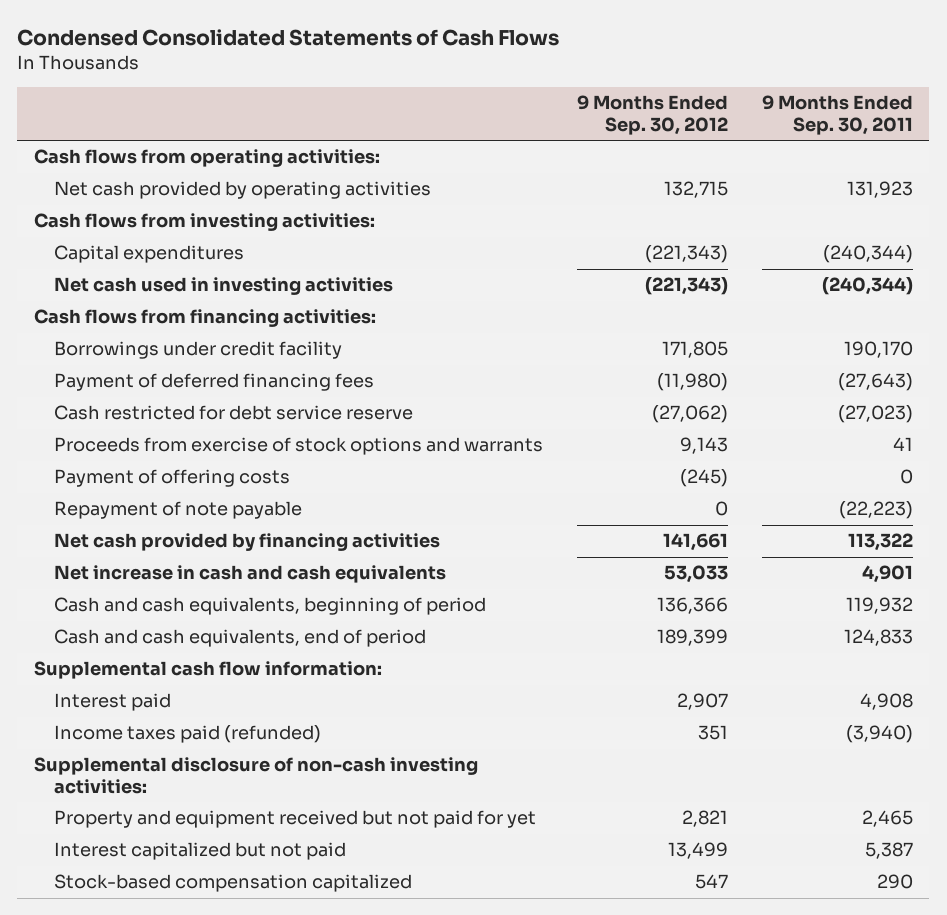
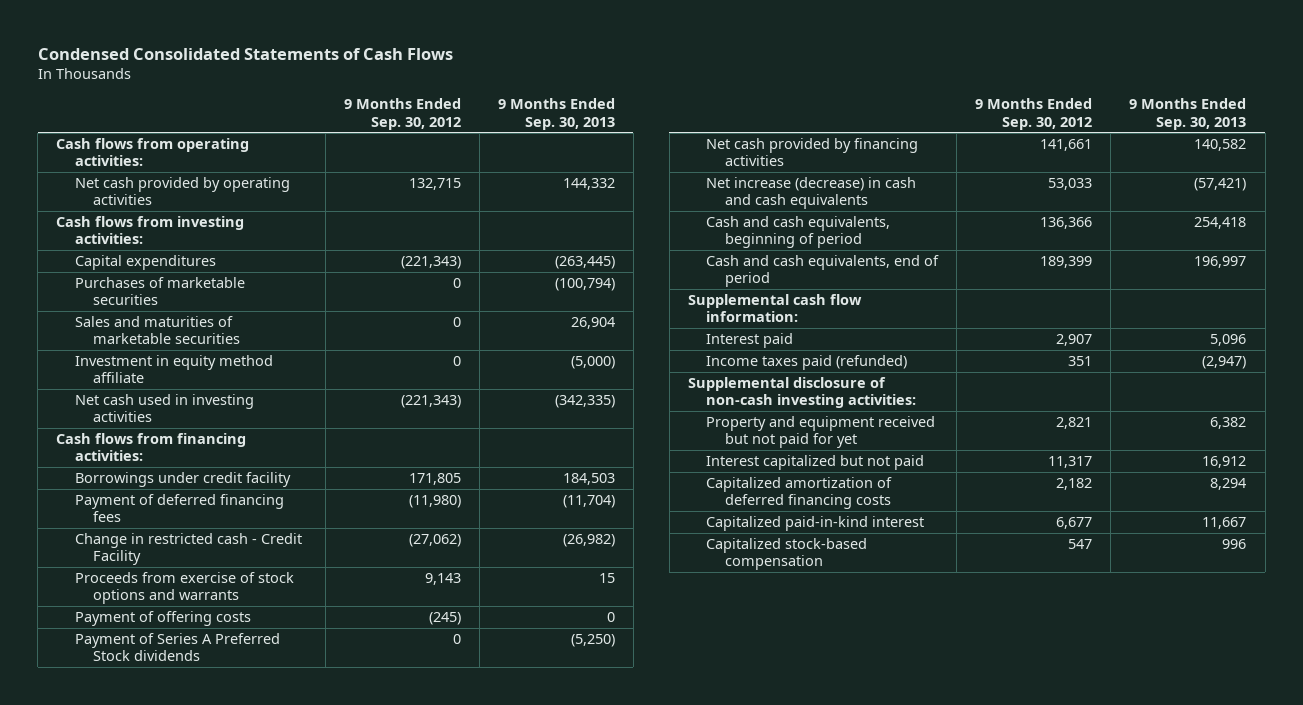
[761,95,913,135] 9 Months Ended Sep. 30, 2011 -> none
none -> [497,98,615,130] 9 Months Ended Sep. 30, 2013
none -> [74,276,245,306] Purchases of marketable securities
none -> [74,315,241,345] Sales and maturities of marketable securities
none -> [74,354,273,384] Investment in equity method affiliate
[54,405,414,421] Cash restricted for debt service reserve -> [74,532,302,566] Change in restricted cash - Credit Facility
[54,501,303,520] Repayment of note payable -> none
none -> [74,632,280,662] Payment of Series A Preferred Stock dividends
[54,565,447,584] Net increase in cash and cash equivalents -> [706,176,917,210] Net increase (decrease) in cash and cash equivalents
[667,842,728,860] 13,499 -> [1048,455,1093,468] 11,317
none -> [706,476,893,510] Capitalized amortization of deferred financing costs
none -> [706,515,925,531] Capitalized paid-in-kind interest
[54,874,413,893] Stock-based compensation capitalized -> [706,537,868,571] Capitalized stock-based compensation

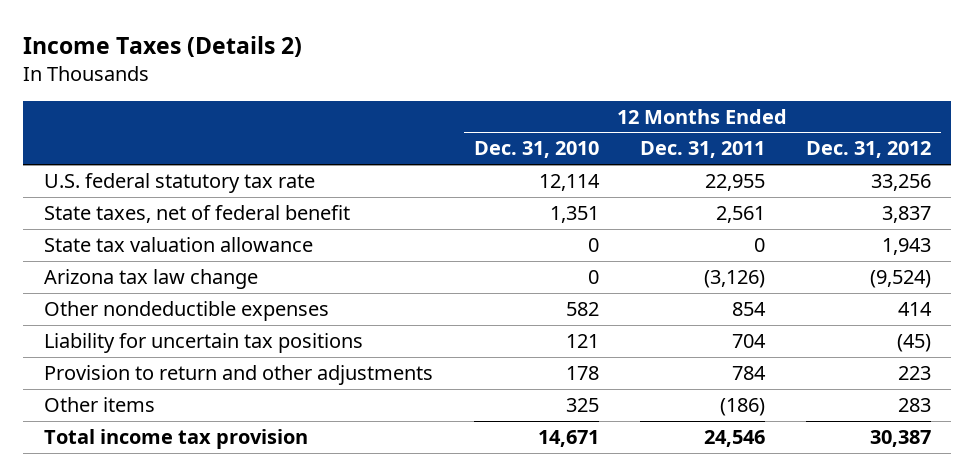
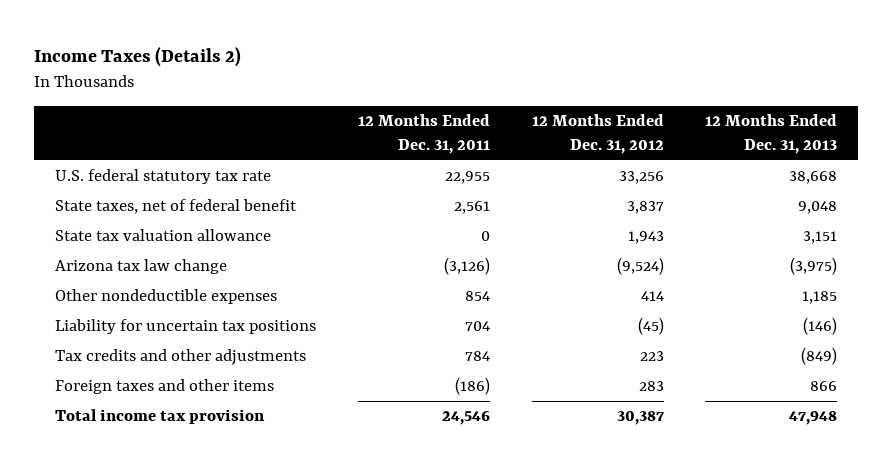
[473,141,599,159] Dec. 31, 2010 -> none
none -> [705,113,838,154] 12 Months Ended Dec. 31, 2013
[43,365,433,386] Provision to return and other adjustments -> [54,349,306,366] Tax credits and other adjustments
[43,397,155,413] Other items -> [54,379,274,395] Foreign taxes and other items

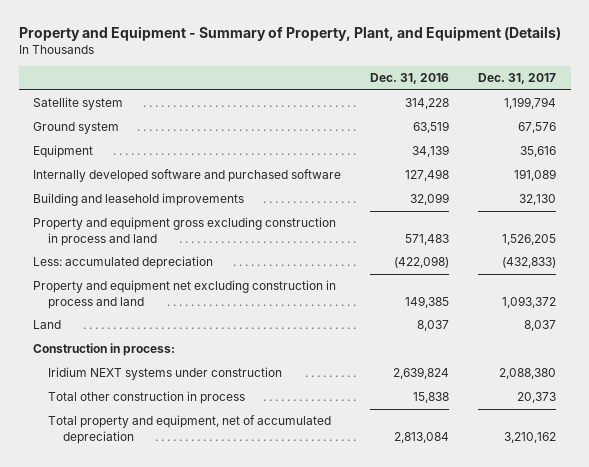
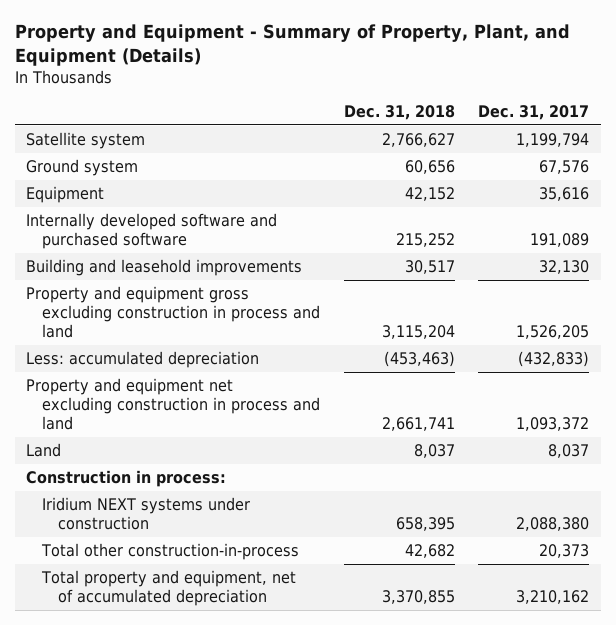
[370,73,450,85] Dec. 31, 2016 -> none
none -> [343,104,455,120] Dec. 31, 2018
[48,391,246,405] Total other construction in process -> [41,542,300,560] Total other construction-in-process

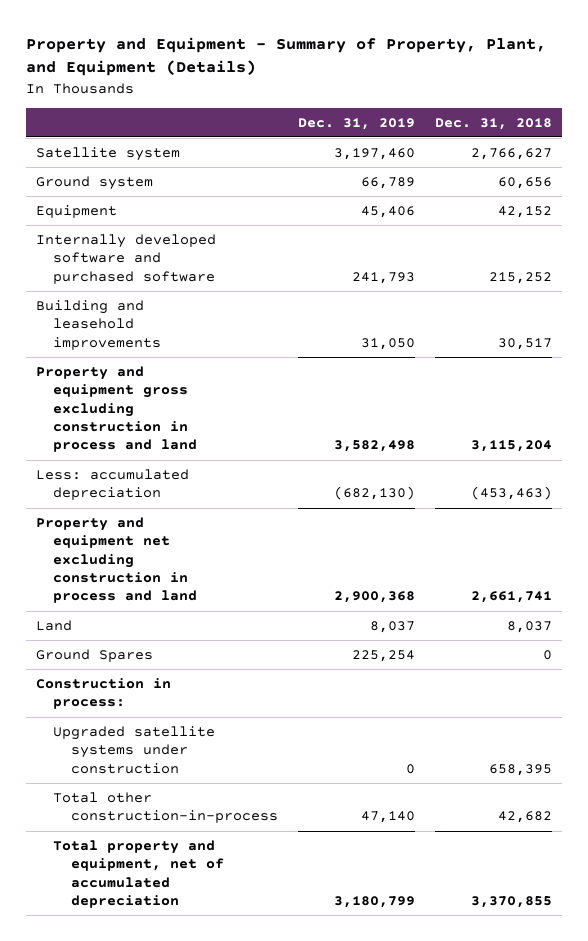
[478,104,590,120] Dec. 31, 2017 -> none
none -> [297,117,415,130] Dec. 31, 2019
none -> [35,649,153,663] Ground Spares
[42,496,251,531] Iridium NEXT systems under construction -> [53,726,216,774] Upgraded satellite systems under construction

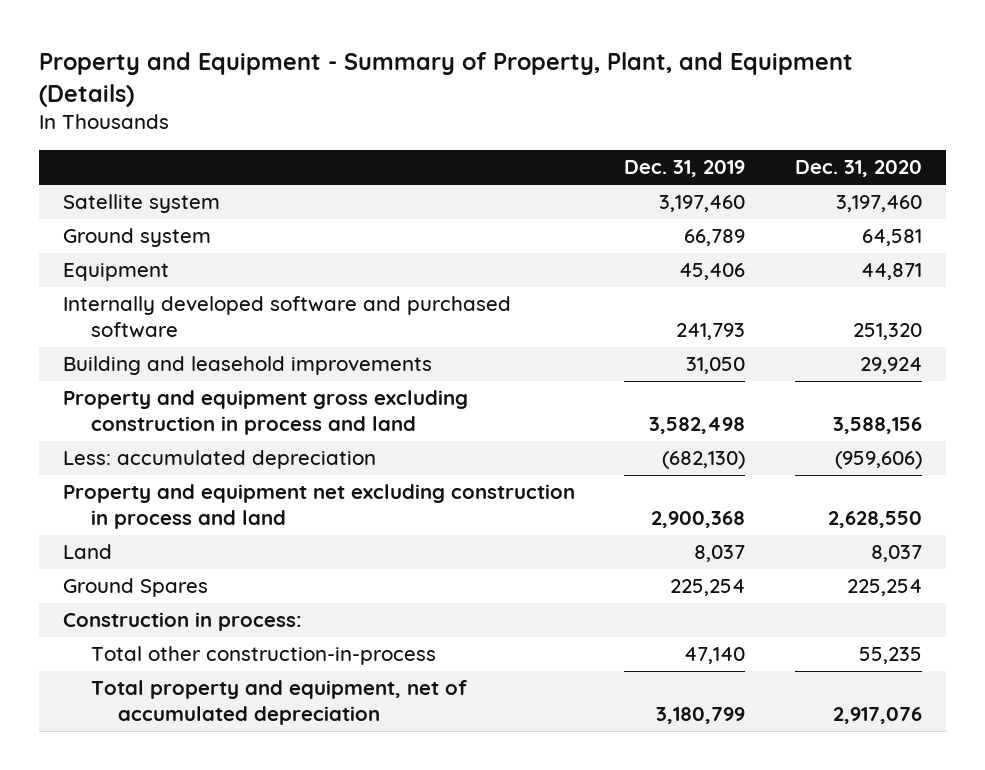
[435,117,553,130] Dec. 31, 2018 -> none
none -> [794,160,922,178] Dec. 31, 2020
[53,726,216,774] Upgraded satellite systems under construction -> none

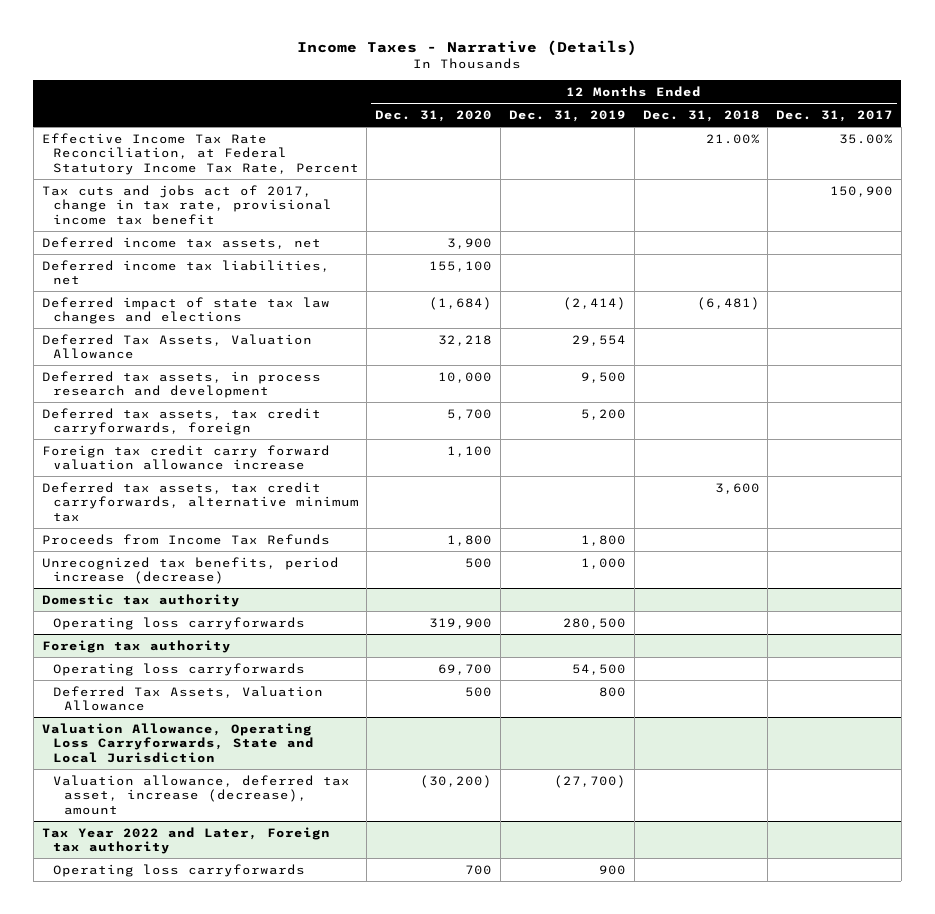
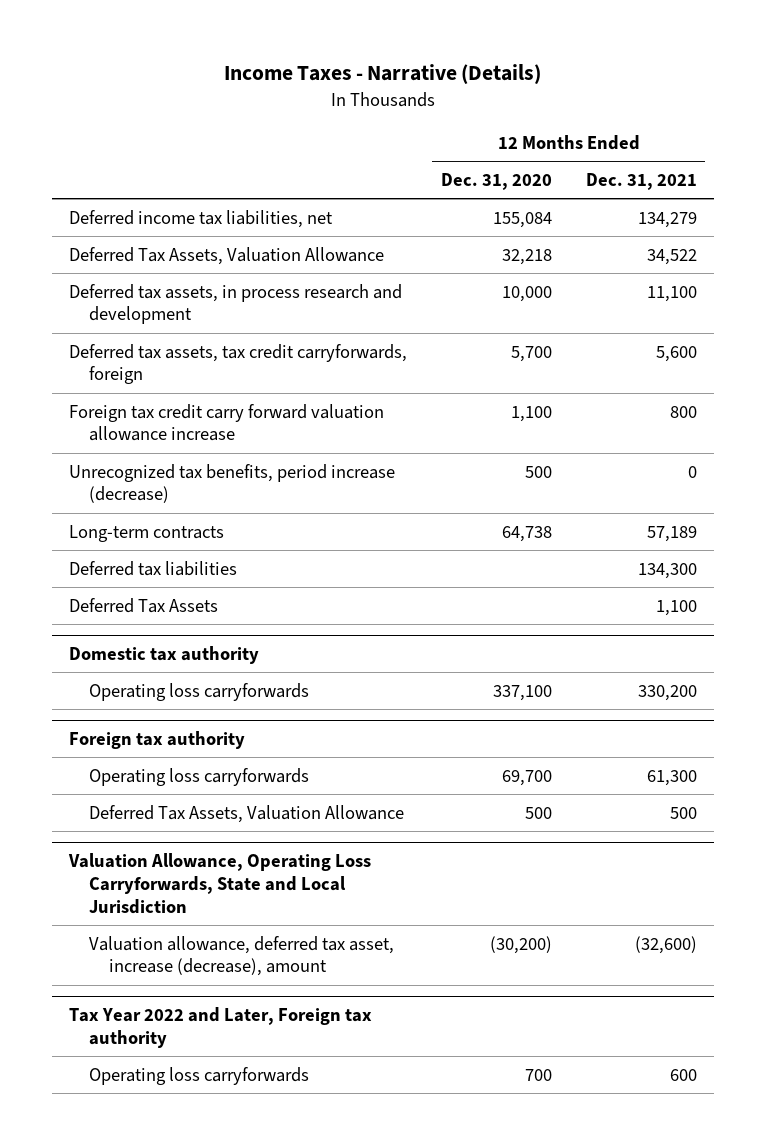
[508,110,626,123] Dec. 31, 2019 -> none
[642,110,760,123] Dec. 31, 2018 -> none
[776,110,894,123] Dec. 31, 2017 -> none
none -> [585,172,697,190] Dec. 31, 2021
[41,132,359,175] Effective Income Tax Rate Reconciliation, at Federal Statutory Income Tax Rate, Percent -> none
[41,184,332,225] Tax cuts and jobs act of 2017, change in tax rate, provisional income tax benefit -> none
[41,236,321,249] Deferred income tax assets, net -> none
[41,296,330,325] Deferred impact of state tax law changes and elections -> none
[429,260,493,272] 155,100 -> [492,211,552,228] 155,084
[41,481,359,522] Deferred tax assets, tax credit carryforwards, alternative minimum tax -> none
[41,533,330,545] Proceeds from Income Tax Refunds -> none
none -> [68,524,224,542] Long-term contracts
none -> [68,560,237,576] Deferred tax liabilities
none -> [68,597,218,613] Deferred Tax Assets
[429,617,493,629] 319,900 -> [492,684,552,701] 337,100

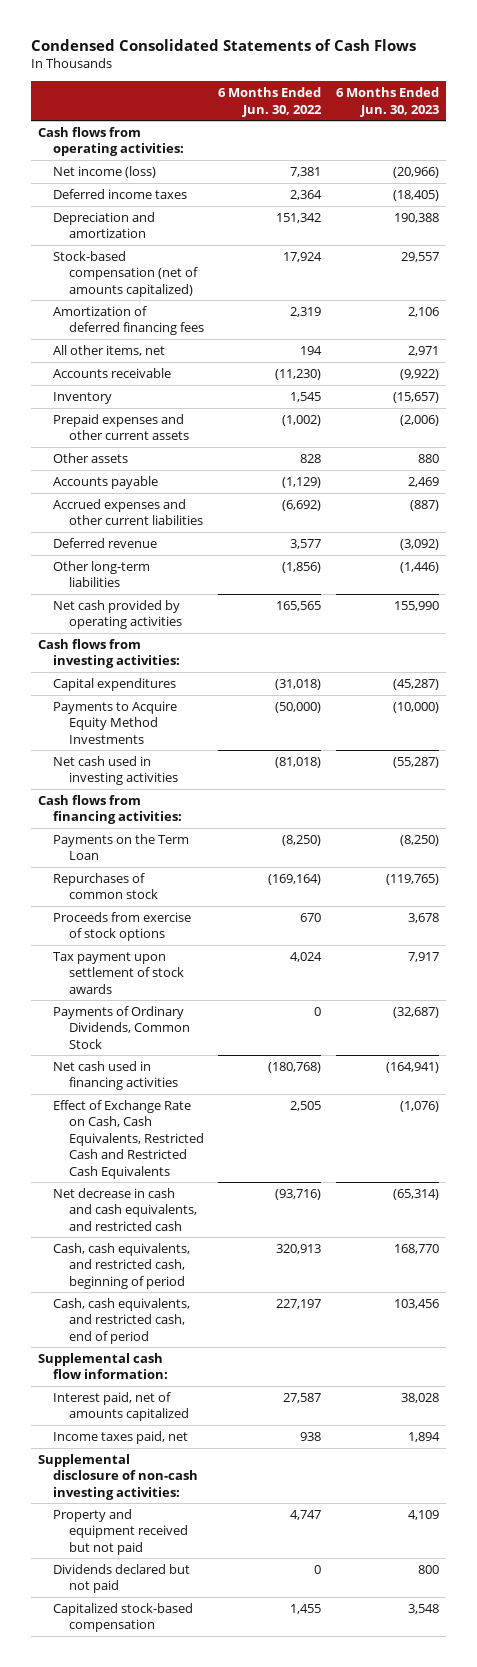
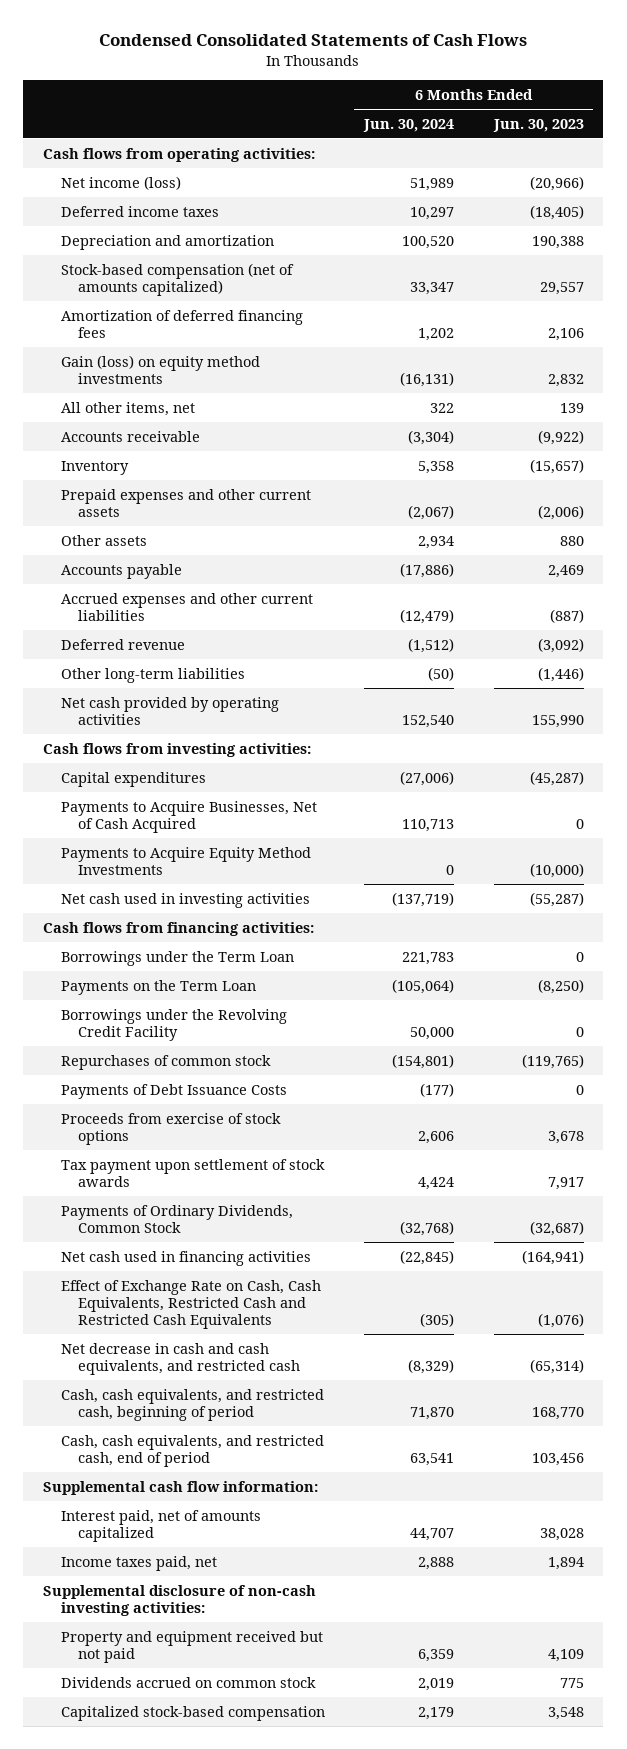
[218,87,323,117] 6 Months Ended Jun. 30, 2022 -> none
none -> [363,118,455,132] Jun. 30, 2024
none -> [60,354,260,384] Gain (loss) on equity method investments
[408,345,440,356] 2,971 -> [559,402,584,413] 139
none -> [60,800,317,833] Payments to Acquire Businesses, Net of Cash Acquired
none -> [60,950,294,966] Borrowings under the Term Loan
none -> [60,1008,287,1041] Borrowings under the Revolving Credit Facility
none -> [60,1083,287,1099] Payments of Debt Issuance Costs
[53,1563,191,1594] Dividends declared but not paid -> none
none -> [60,1676,316,1688] Dividends accrued on common stock

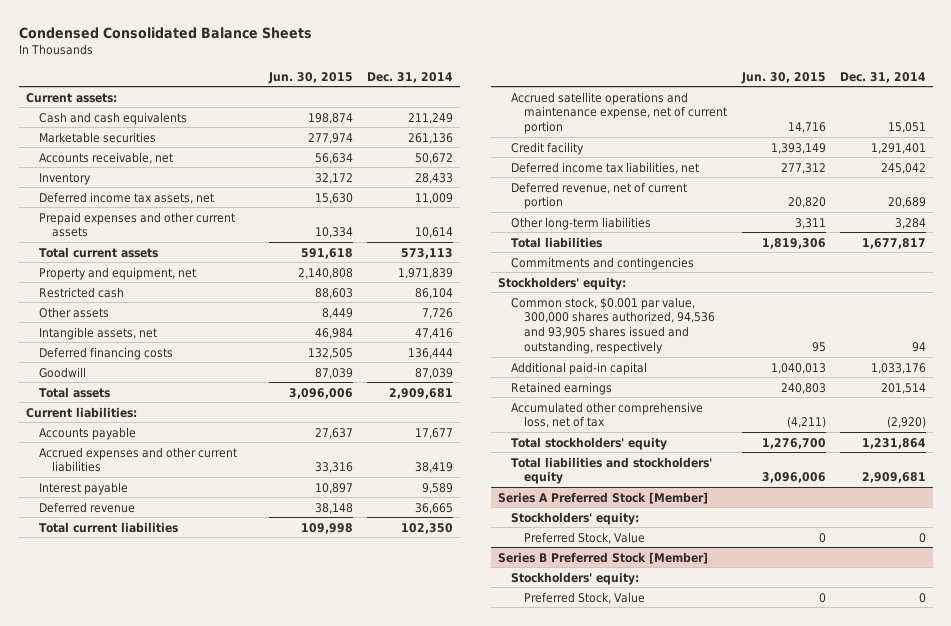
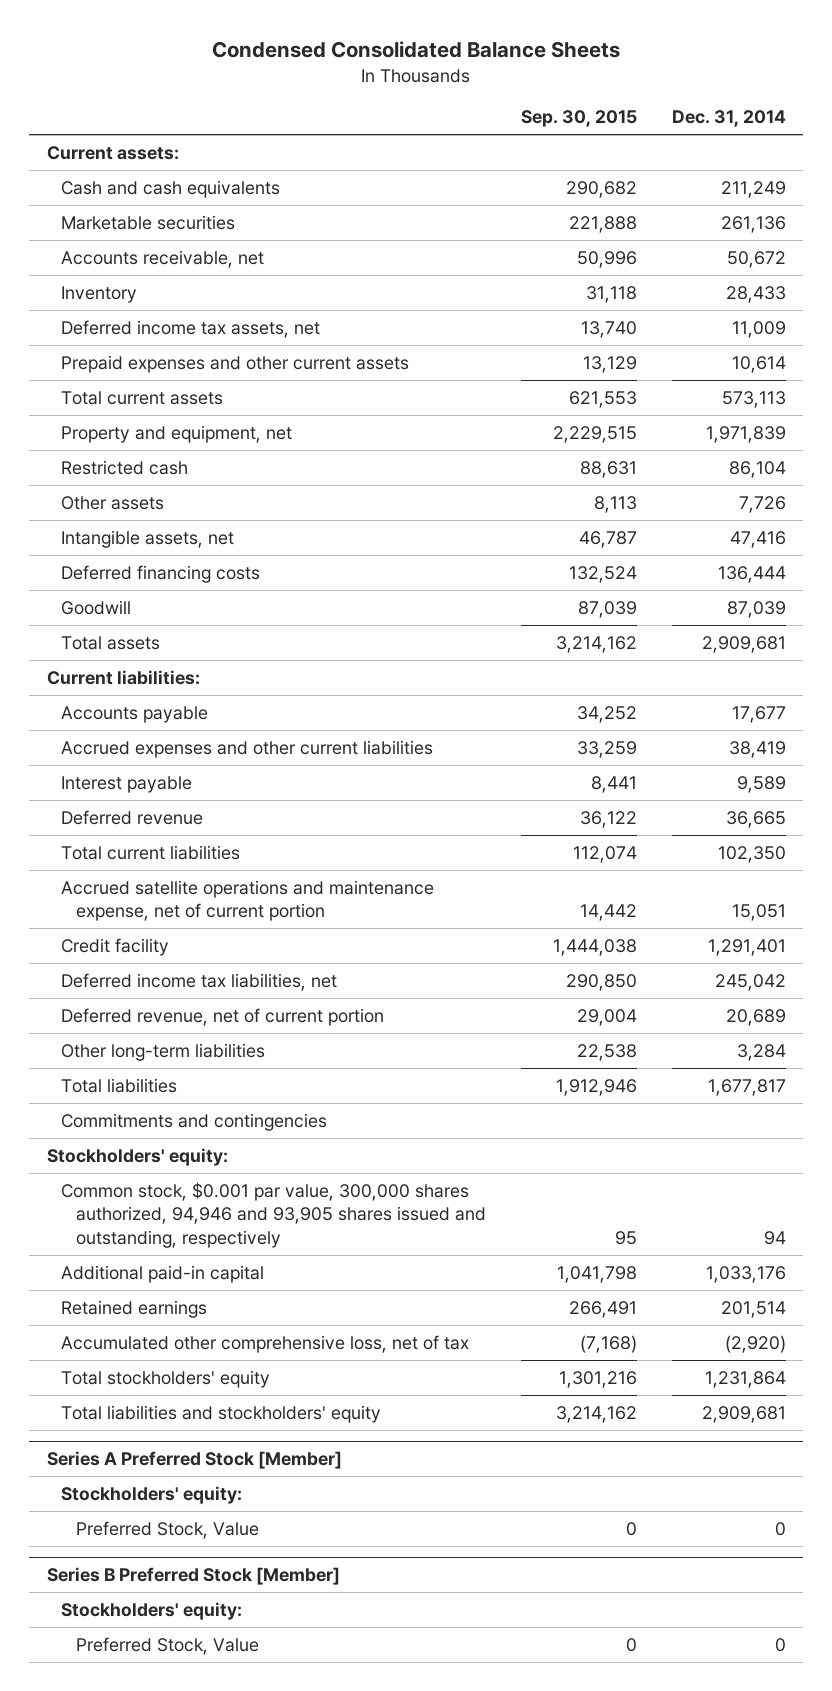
[268,71,354,84] Jun. 30, 2015 -> none
none -> [520,110,637,128] Sep. 30, 2015
[511,296,716,355] Common stock, $0.001 par value, 300,000 shares authorized, 94,536 and 93,905 shares issued and outstanding, respectively -> [61,1181,486,1248] Common stock, $0.001 par value, 300,000 shares authorized, 94,946 and 93,905 shares issued and outstanding, respectively

